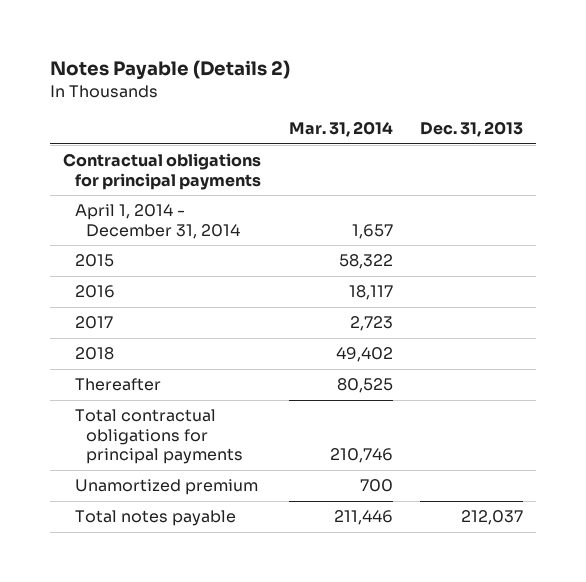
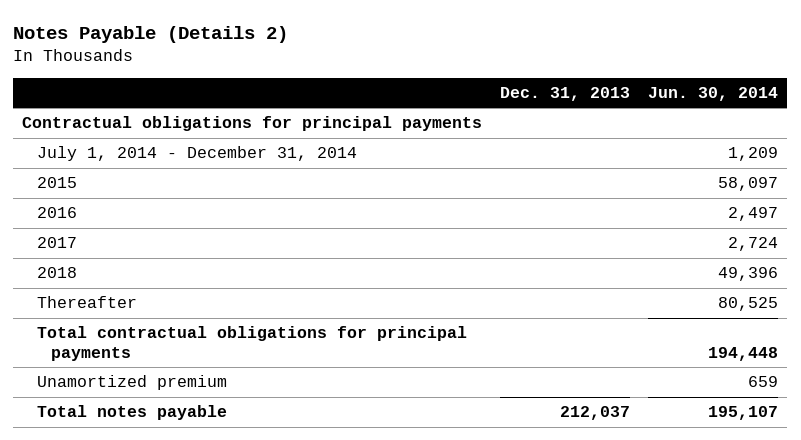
[288,121,393,138] Mar. 31, 2014 -> none
none -> [648,86,779,101] Jun. 30, 2014
[74,204,241,239] April 1, 2014 - December 31, 2014 -> [36,146,357,162] July 1, 2014 - December 31, 2014

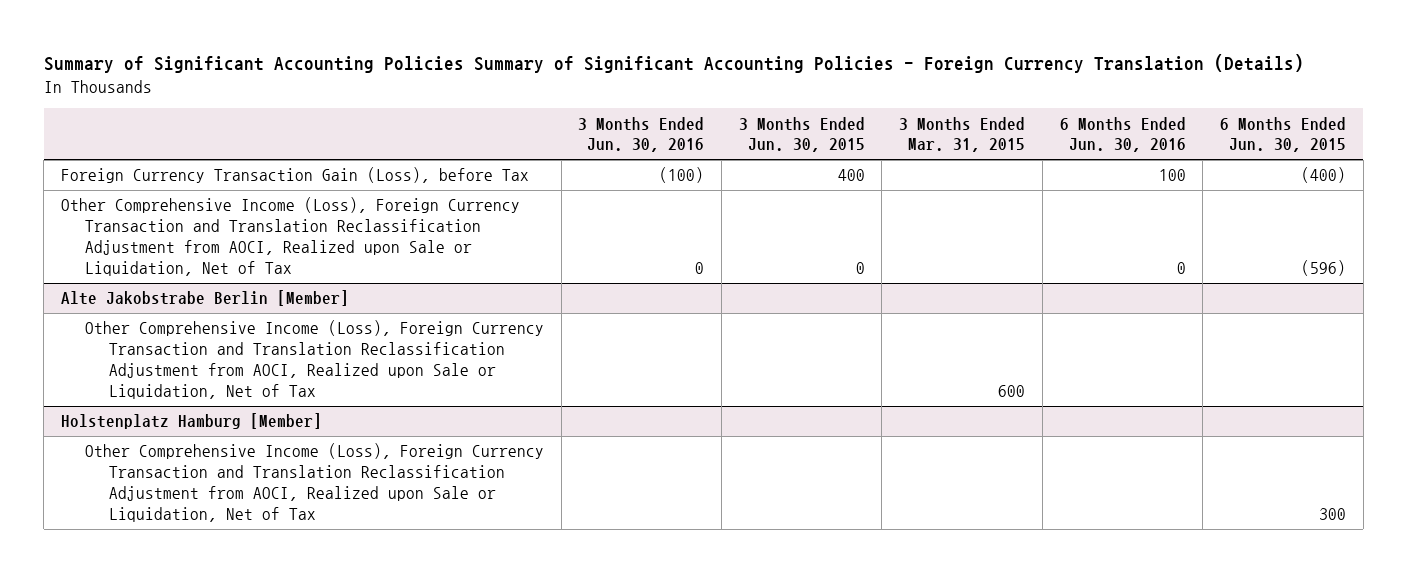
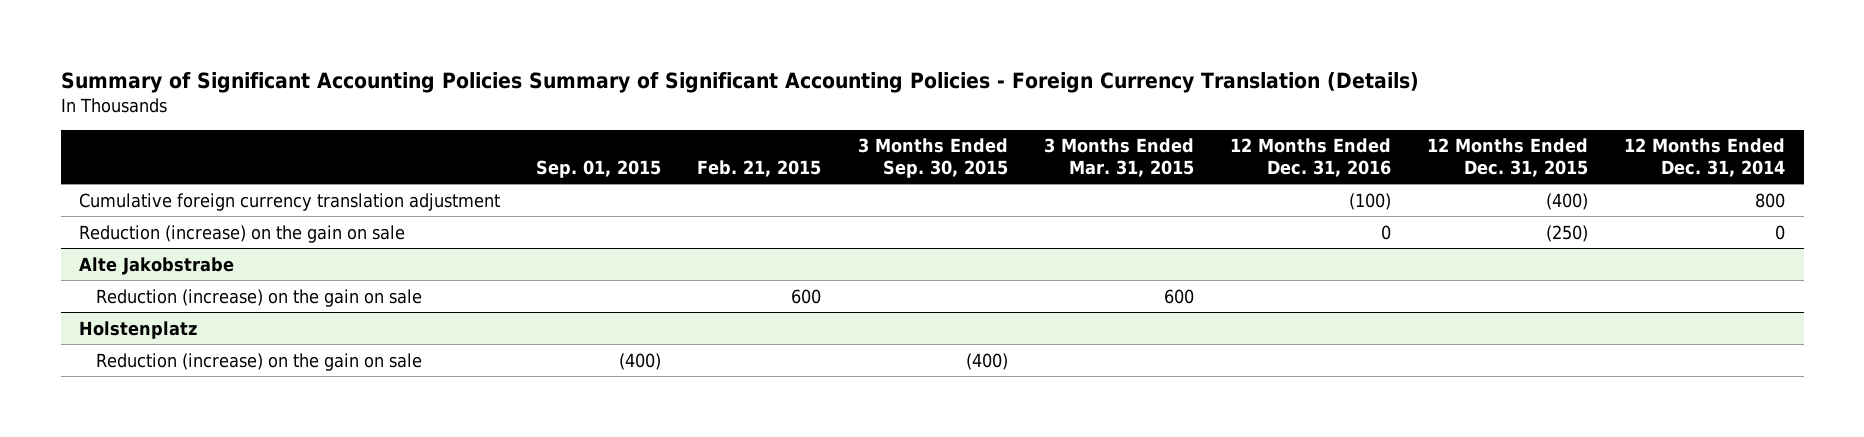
[578,116,705,153] 3 Months Ended Jun. 30, 2016 -> none
[738,116,865,153] 3 Months Ended Jun. 30, 2015 -> none
[1059,116,1186,153] 6 Months Ended Jun. 30, 2016 -> none
[1220,116,1347,153] 6 Months Ended Jun. 30, 2015 -> none
none -> [536,159,662,178] Sep. 01, 2015
none -> [697,159,822,177] Feb. 21, 2015
none -> [857,138,1008,178] 3 Months Ended Sep. 30, 2015
none -> [1230,138,1392,177] 12 Months Ended Dec. 31, 2016
none -> [1427,138,1589,177] 12 Months Ended Dec. 31, 2015
none -> [1624,138,1786,177] 12 Months Ended Dec. 31, 2014
[60,167,529,184] Foreign Currency Transaction Gain (Loss), before Tax -> [78,192,500,211] Cumulative foreign currency translation adjustment
[60,197,520,276] Other Comprehensive Income (Loss), Foreign Currency Transaction and Translation Reclassification Adjustment from AOCI, Realized upon Sale or Liquidation, Net of Tax -> [78,224,405,243] Reduction (increase) on the gain on sale
[60,290,349,307] Alte Jakobstrabe Berlin [Member] -> [78,256,234,275] Alte Jakobstrabe
[84,320,544,399] Other Comprehensive Income (Loss), Foreign Currency Transaction and Translation Reclassification Adjustment from AOCI, Realized upon Sale or Liquidation, Net of Tax -> [95,288,422,307] Reduction (increase) on the gain on sale
[60,413,322,430] Holstenplatz Hamburg [Member] -> [78,320,197,339] Holstenplatz
[84,443,544,522] Other Comprehensive Income (Loss), Foreign Currency Transaction and Translation Reclassification Adjustment from AOCI, Realized upon Sale or Liquidation, Net of Tax -> [95,352,422,371] Reduction (increase) on the gain on sale

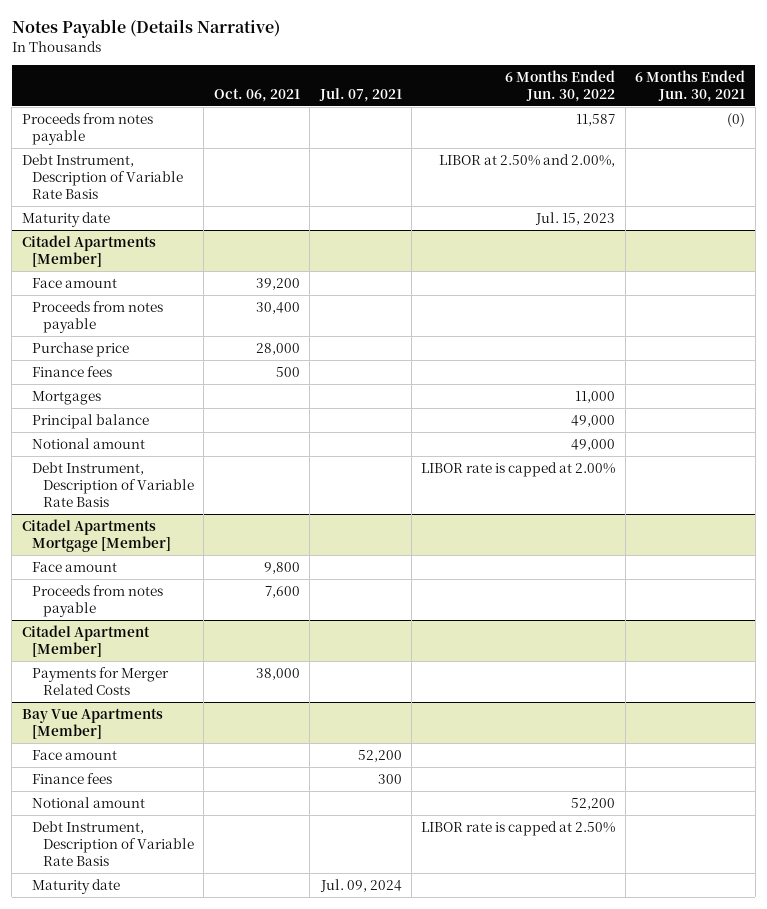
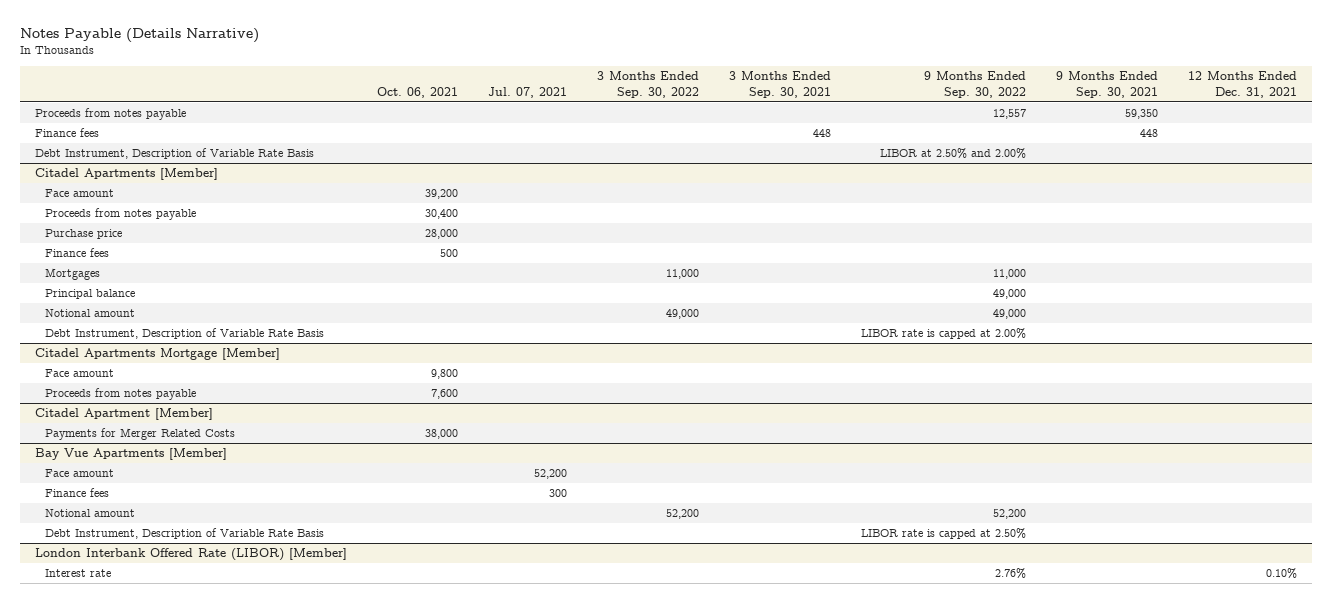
[505,70,616,103] 6 Months Ended Jun. 30, 2022 -> none
[635,70,746,103] 6 Months Ended Jun. 30, 2021 -> none
none -> [596,71,699,98] 3 Months Ended Sep. 30, 2022
none -> [728,71,831,98] 3 Months Ended Sep. 30, 2021
none -> [923,71,1026,98] 9 Months Ended Sep. 30, 2022
none -> [1055,71,1158,98] 9 Months Ended Sep. 30, 2021
none -> [1187,71,1297,98] 12 Months Ended Dec. 31, 2021
none -> [34,128,99,138] Finance fees
[21,211,110,227] Maturity date -> none
[32,878,121,894] Maturity date -> none
none -> [34,548,347,562] London Interbank Offered Rate (LIBOR) [Member]
none -> [44,569,111,578] Interest rate

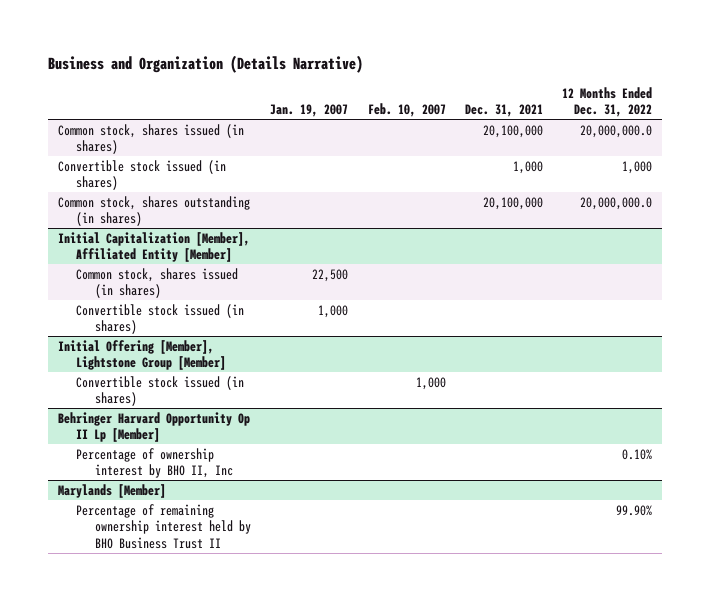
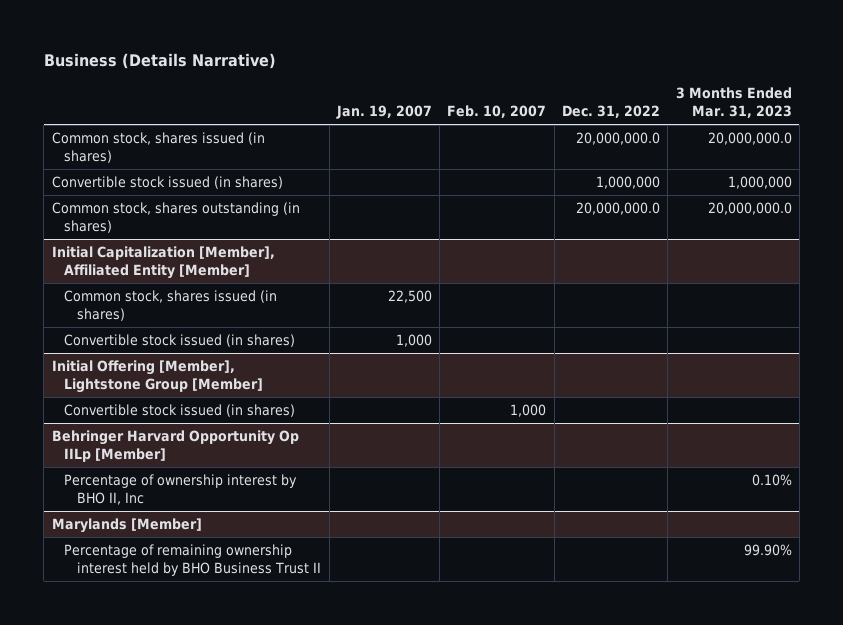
[47,55,363,74] Business and Organization (Details Narrative) -> [43,52,276,69] Business (Details Narrative)
[464,104,543,118] Dec. 31, 2021 -> none
[562,86,653,118] 12 Months Ended Dec. 31, 2022 -> none
none -> [561,105,660,119] Dec. 31, 2022
none -> [675,86,792,119] 3 Months Ended Mar. 31, 2023
[57,411,250,443] Behringer Harvard Opportunity Op II Lp [Member] -> [51,430,299,463] Behringer Harvard Opportunity Op IILp [Member]

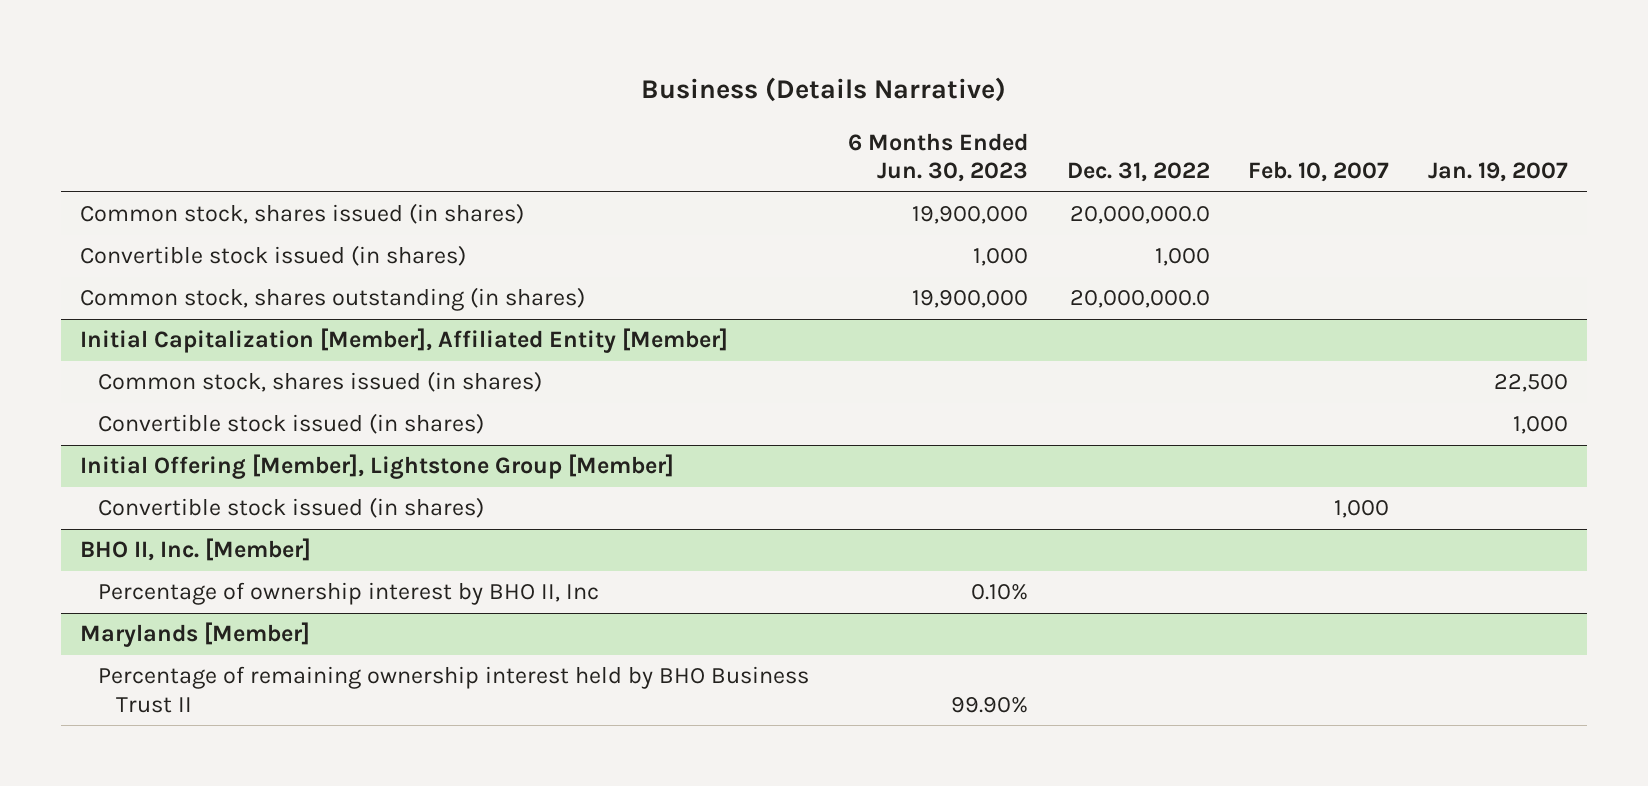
[675,86,792,119] 3 Months Ended Mar. 31, 2023 -> none
none -> [848,132,1029,183] 6 Months Ended Jun. 30, 2023
[595,176,660,190] 1,000,000 -> [1154,248,1210,267] 1,000
[51,430,299,463] Behringer Harvard Opportunity Op IILp [Member] -> [80,538,312,562] BHO II, Inc. [Member]

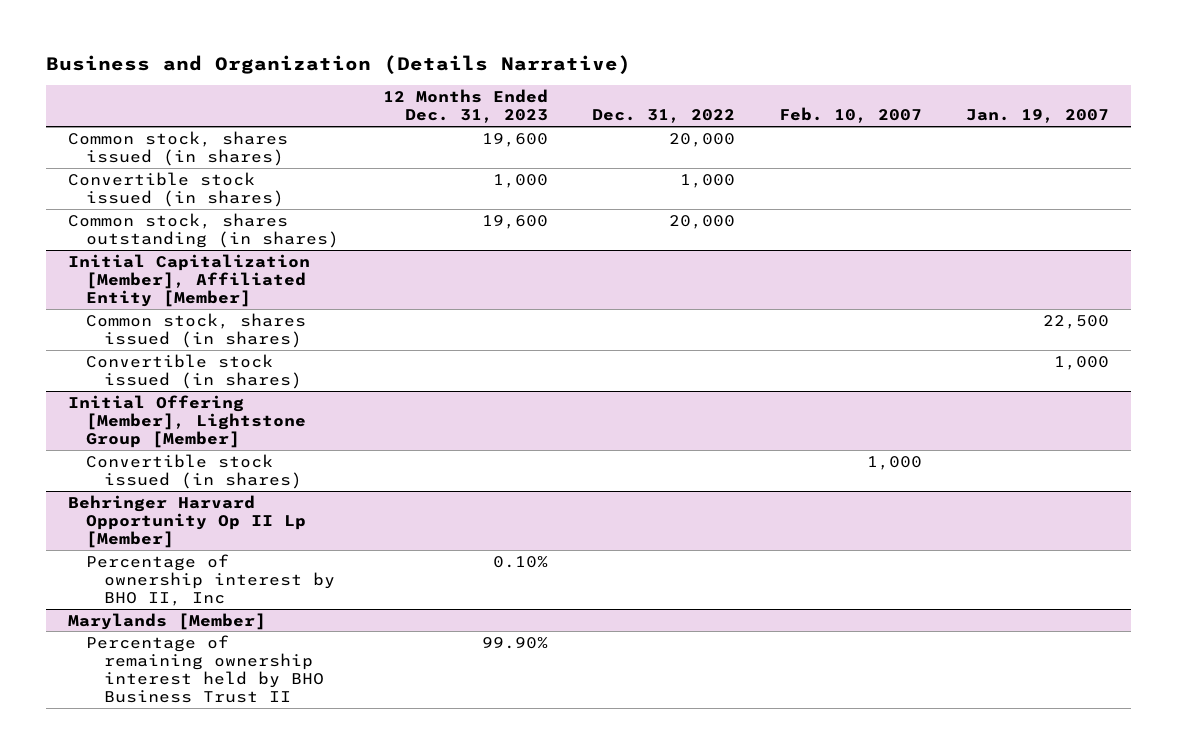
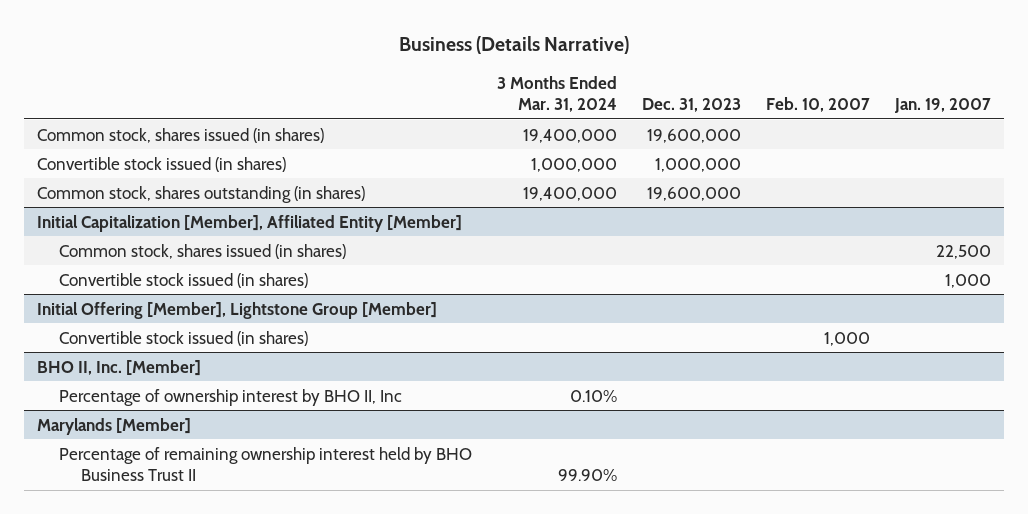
[45,54,631,74] Business and Organization (Details Narrative) -> [399,35,630,54] Business (Details Narrative)
[383,89,549,124] 12 Months Ended Dec. 31, 2023 -> none
[592,109,736,124] Dec. 31, 2022 -> none
none -> [497,75,618,113] 3 Months Ended Mar. 31, 2024
none -> [642,98,742,113] Dec. 31, 2023
[67,494,307,549] Behringer Harvard Opportunity Op II Lp [Member] -> [36,359,201,376] BHO II, Inc. [Member]

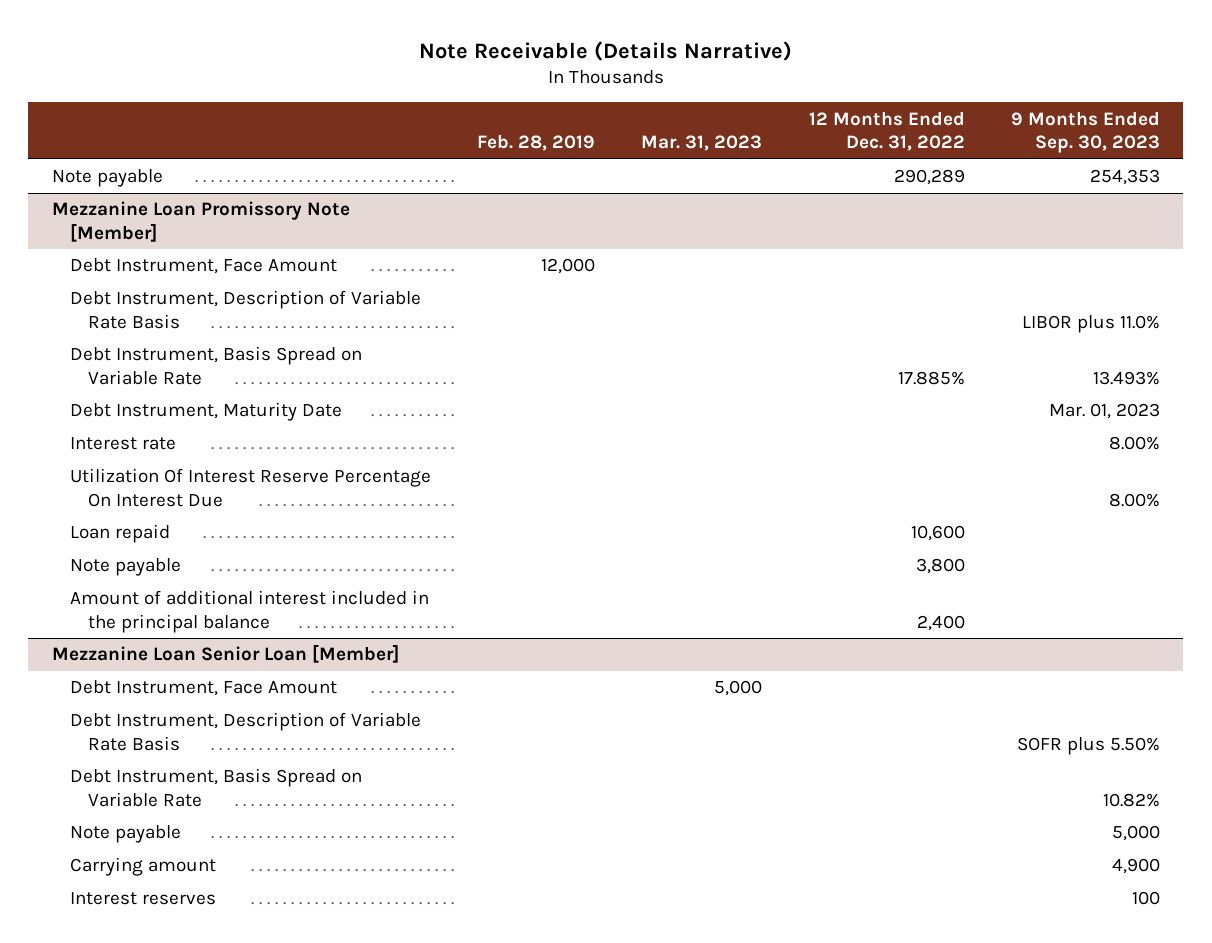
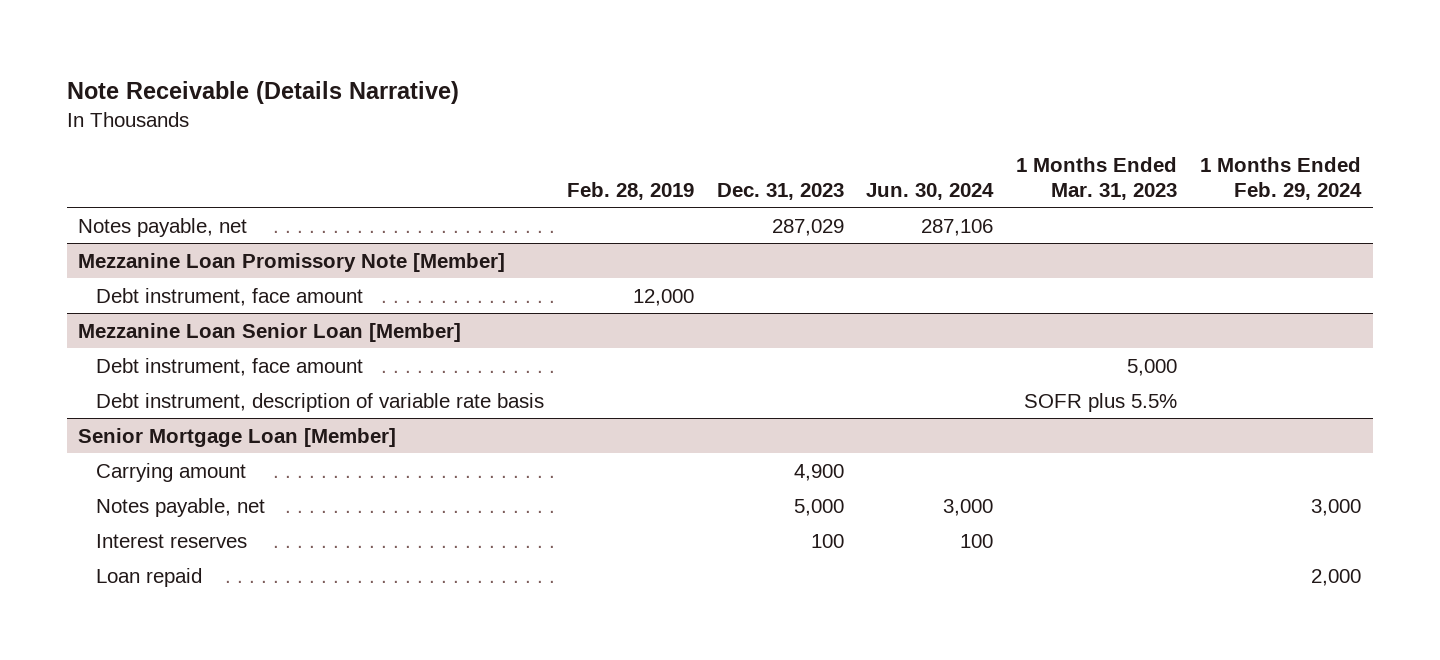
[641,135,763,152] Mar. 31, 2023 -> none
[808,110,965,152] 12 Months Ended Dec. 31, 2022 -> none
[1010,110,1160,154] 9 Months Ended Sep. 30, 2023 -> none
none -> [716,182,844,200] Dec. 31, 2023
none -> [866,182,995,200] Jun. 30, 2024
none -> [1016,157,1178,200] 1 Months Ended Mar. 31, 2023
none -> [1200,157,1363,200] 1 Months Ended Feb. 29, 2024
[51,169,163,188] Note payable -> [78,217,248,237] Notes payable, net
[69,290,421,329] Debt Instrument, Description of Variable Rate Basis -> none
[69,346,362,385] Debt Instrument, Basis Spread on Variable Rate -> none
[69,402,342,422] Debt Instrument, Maturity Date -> none
[69,437,176,451] Interest rate -> none
[69,468,431,507] Utilization Of Interest Reserve Percentage On Interest Due -> none
[69,524,170,544] Loan repaid -> none
[69,558,181,577] Note payable -> none
[69,590,429,633] Amount of additional interest included in the principal balance -> none
[69,258,337,275] Debt Instrument, Face Amount -> [95,287,363,306] Debt instrument, face amount
[69,768,362,807] Debt Instrument, Basis Spread on Variable Rate -> none
[69,825,181,844] Note payable -> none
[69,857,216,877] Carrying amount -> none
[69,892,216,906] Interest reserves -> none
[69,680,337,697] Debt Instrument, Face Amount -> [95,357,363,376] Debt instrument, face amount
[69,712,421,751] Debt Instrument, Description of Variable Rate Basis -> [95,392,544,412] Debt instrument, description of variable rate basis
none -> [78,427,397,447] Senior Mortgage Loan [Member]
none -> [95,462,246,482] Carrying amount
none -> [95,497,265,517] Notes payable, net
none -> [95,533,247,548] Interest reserves
none -> [95,567,202,587] Loan repaid

